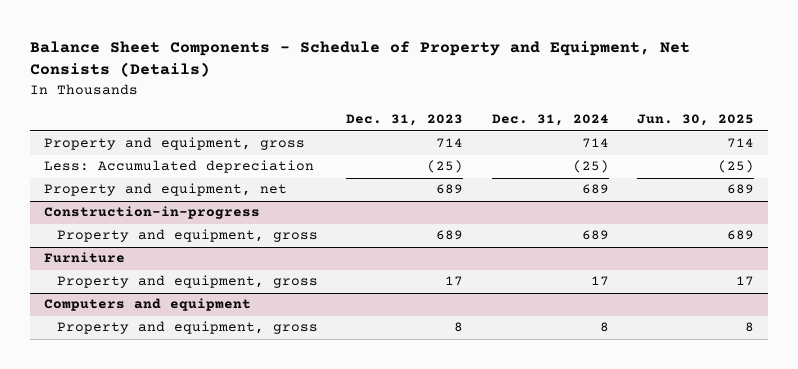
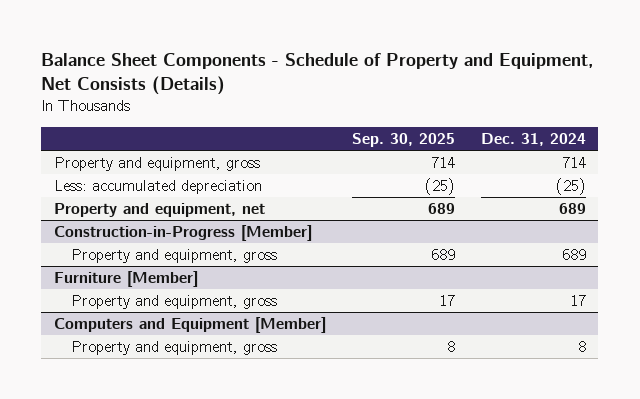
[346,114,464,127] Dec. 31, 2023 -> none
[637,114,755,127] Jun. 30, 2025 -> none
none -> [351,133,455,148] Sep. 30, 2025
[43,160,314,174] Less: Accumulated depreciation -> [54,179,263,194] Less: accumulated depreciation
[43,206,260,220] Construction-in-progress -> [54,224,313,241] Construction-in-Progress [Member]
[43,252,125,264] Furniture -> [54,270,199,287] Furniture [Member]
[43,298,251,312] Computers and equipment -> [54,316,327,333] Computers and Equipment [Member]

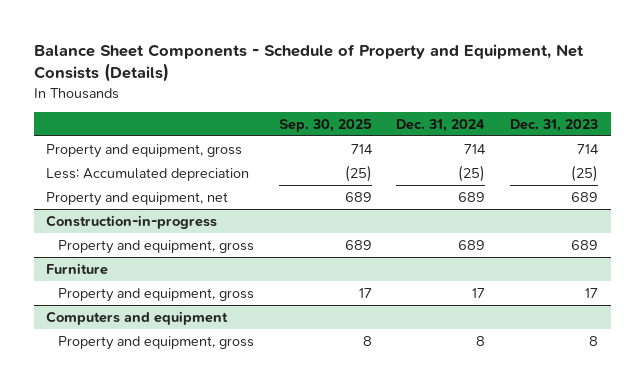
none -> [510,118,599,132] Dec. 31, 2023
[54,179,263,194] Less: accumulated depreciation -> [46,167,250,181] Less: Accumulated depreciation
[54,224,313,241] Construction-in-Progress [Member] -> [46,214,218,229] Construction-in-progress
[54,270,199,287] Furniture [Member] -> [46,262,109,275] Furniture
[54,316,327,333] Computers and Equipment [Member] -> [46,310,229,325] Computers and equipment

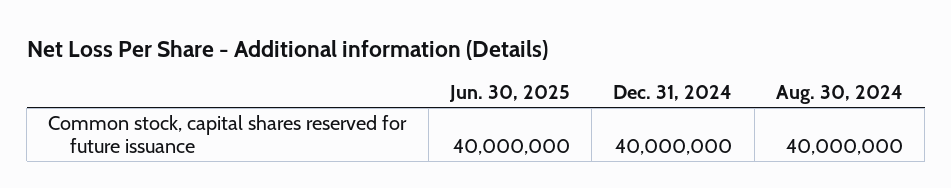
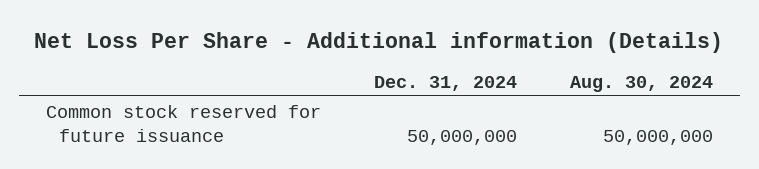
[448,85,570,103] Jun. 30, 2025 -> none
[48,115,408,153] Common stock, capital shares reserved for future issuance -> [45,104,321,142] Common stock reserved for future issuance
[615,138,733,155] 40,000,000 -> [406,129,517,145] 50,000,000
[785,138,903,155] 40,000,000 -> [602,129,713,145] 50,000,000

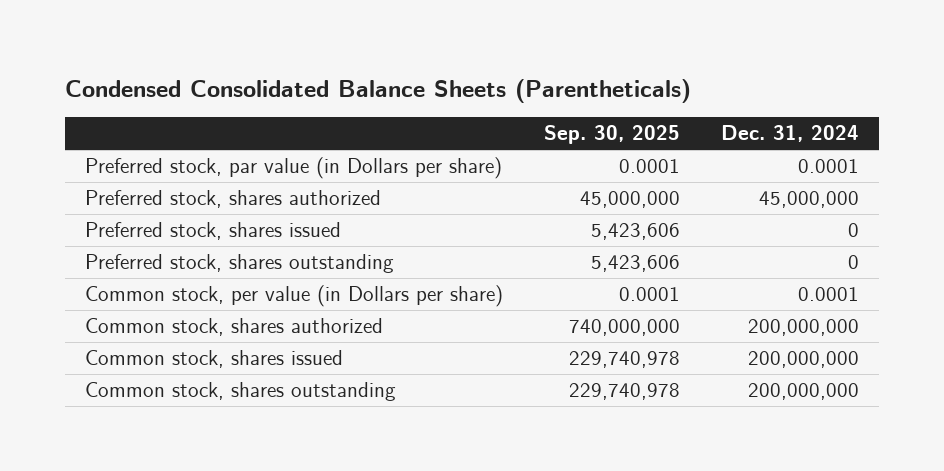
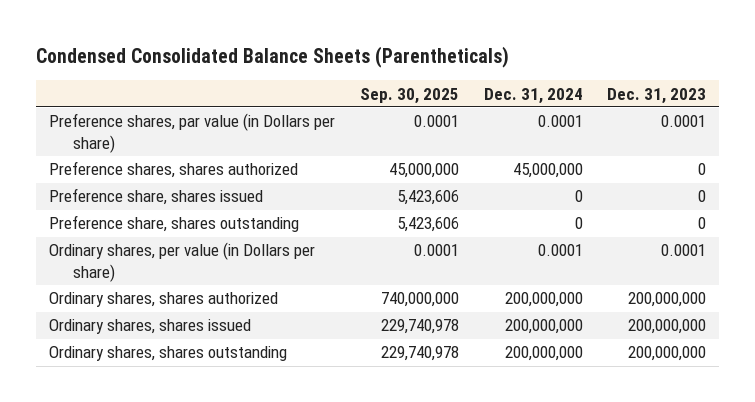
none -> [607,87,707,104] Dec. 31, 2023
[85,157,503,180] Preferred stock, par value (in Dollars per share) -> [48,113,335,153] Preference shares, par value (in Dollars per share)
[85,190,382,209] Preferred stock, shares authorized -> [48,161,298,179] Preference shares, shares authorized
[85,222,342,241] Preferred stock, shares issued -> [48,188,263,206] Preference share, shares issued
[85,254,395,274] Preferred stock, shares outstanding -> [48,215,299,233] Preference share, shares outstanding
[85,285,504,308] Common stock, per value (in Dollars per share) -> [48,242,315,282] Ordinary shares, per value (in Dollars per share)
[85,318,384,337] Common stock, shares authorized -> [48,292,278,308] Ordinary shares, shares authorized
[85,350,344,369] Common stock, shares issued -> [48,319,251,335] Ordinary shares, shares issued
[85,382,397,402] Common stock, shares outstanding -> [48,346,287,362] Ordinary shares, shares outstanding

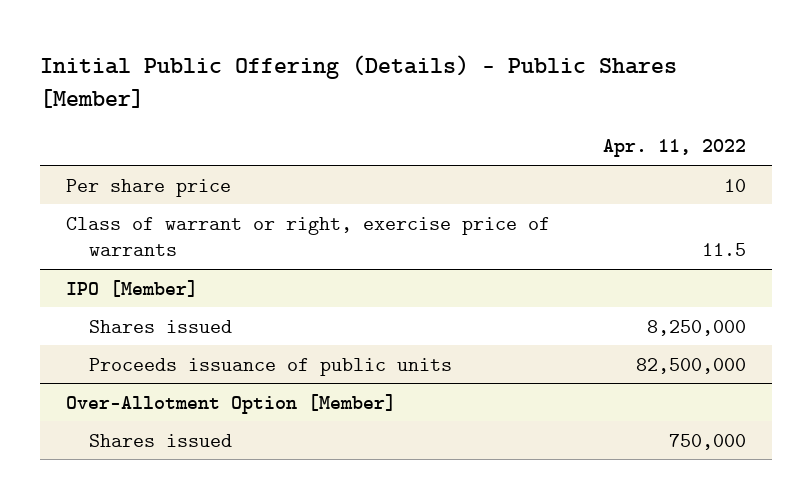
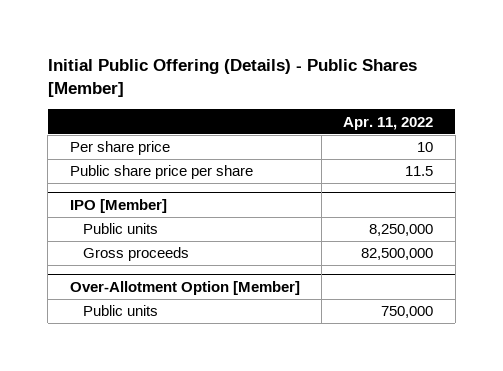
[66,216,551,256] Class of warrant or right, exercise price of warrants -> [69,165,253,180] Public share price per share
[89,319,233,333] Shares issued -> [83,223,159,235] Public units
[89,357,453,376] Proceeds issuance of public units -> [83,247,190,262] Gross proceeds
[89,433,233,447] Shares issued -> [83,305,159,317] Public units

